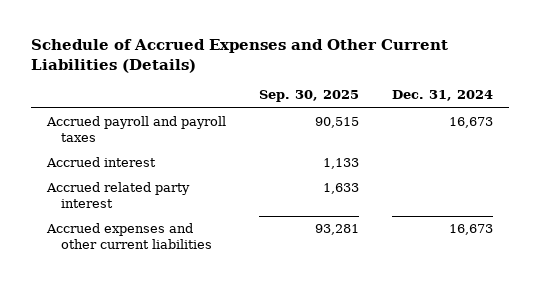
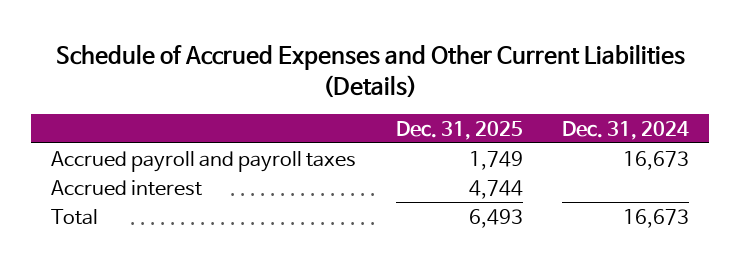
[259,90,360,103] Sep. 30, 2025 -> none
none -> [395,120,523,140] Dec. 31, 2025
[46,182,191,208] Accrued related party interest -> none
[46,223,212,249] Accrued expenses and other current liabilities -> [51,208,99,225] Total

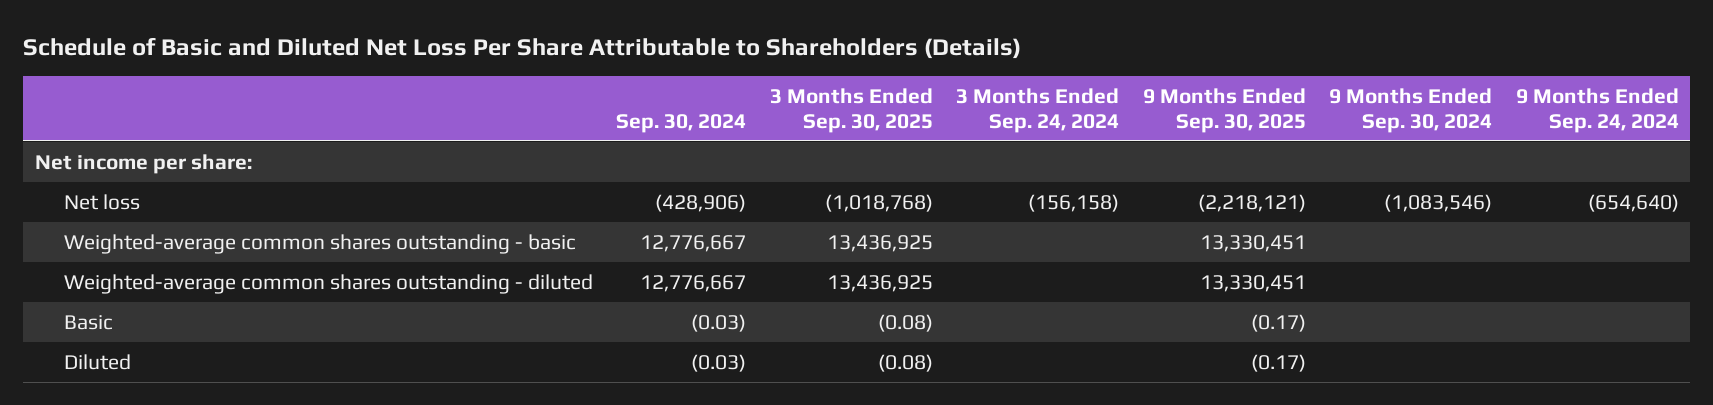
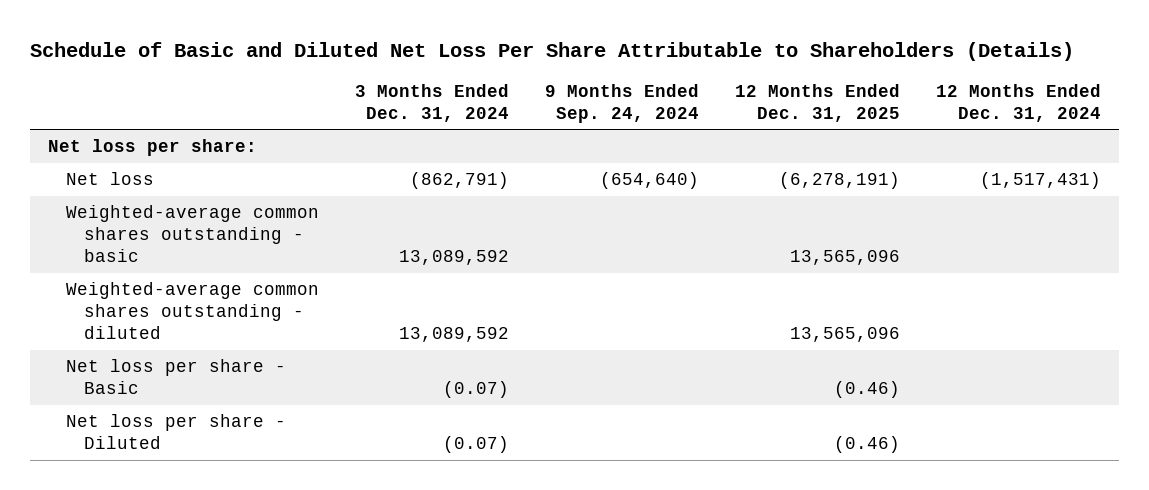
[616,113,747,133] Sep. 30, 2024 -> none
[769,88,933,133] 3 Months Ended Sep. 30, 2025 -> none
[956,88,1120,133] 3 Months Ended Sep. 24, 2024 -> none
[1142,88,1306,133] 9 Months Ended Sep. 30, 2025 -> none
[1329,88,1493,133] 9 Months Ended Sep. 30, 2024 -> none
none -> [354,83,509,122] 3 Months Ended Dec. 31, 2024
none -> [735,83,901,122] 12 Months Ended Dec. 31, 2025
none -> [936,83,1102,122] 12 Months Ended Dec. 31, 2024
[34,153,252,174] Net income per share: -> [47,139,257,157] Net loss per share:
[63,314,113,330] Basic -> [65,359,286,395] Net loss per share - Basic
[63,353,131,370] Diluted -> [65,414,286,450] Net loss per share - Diluted

